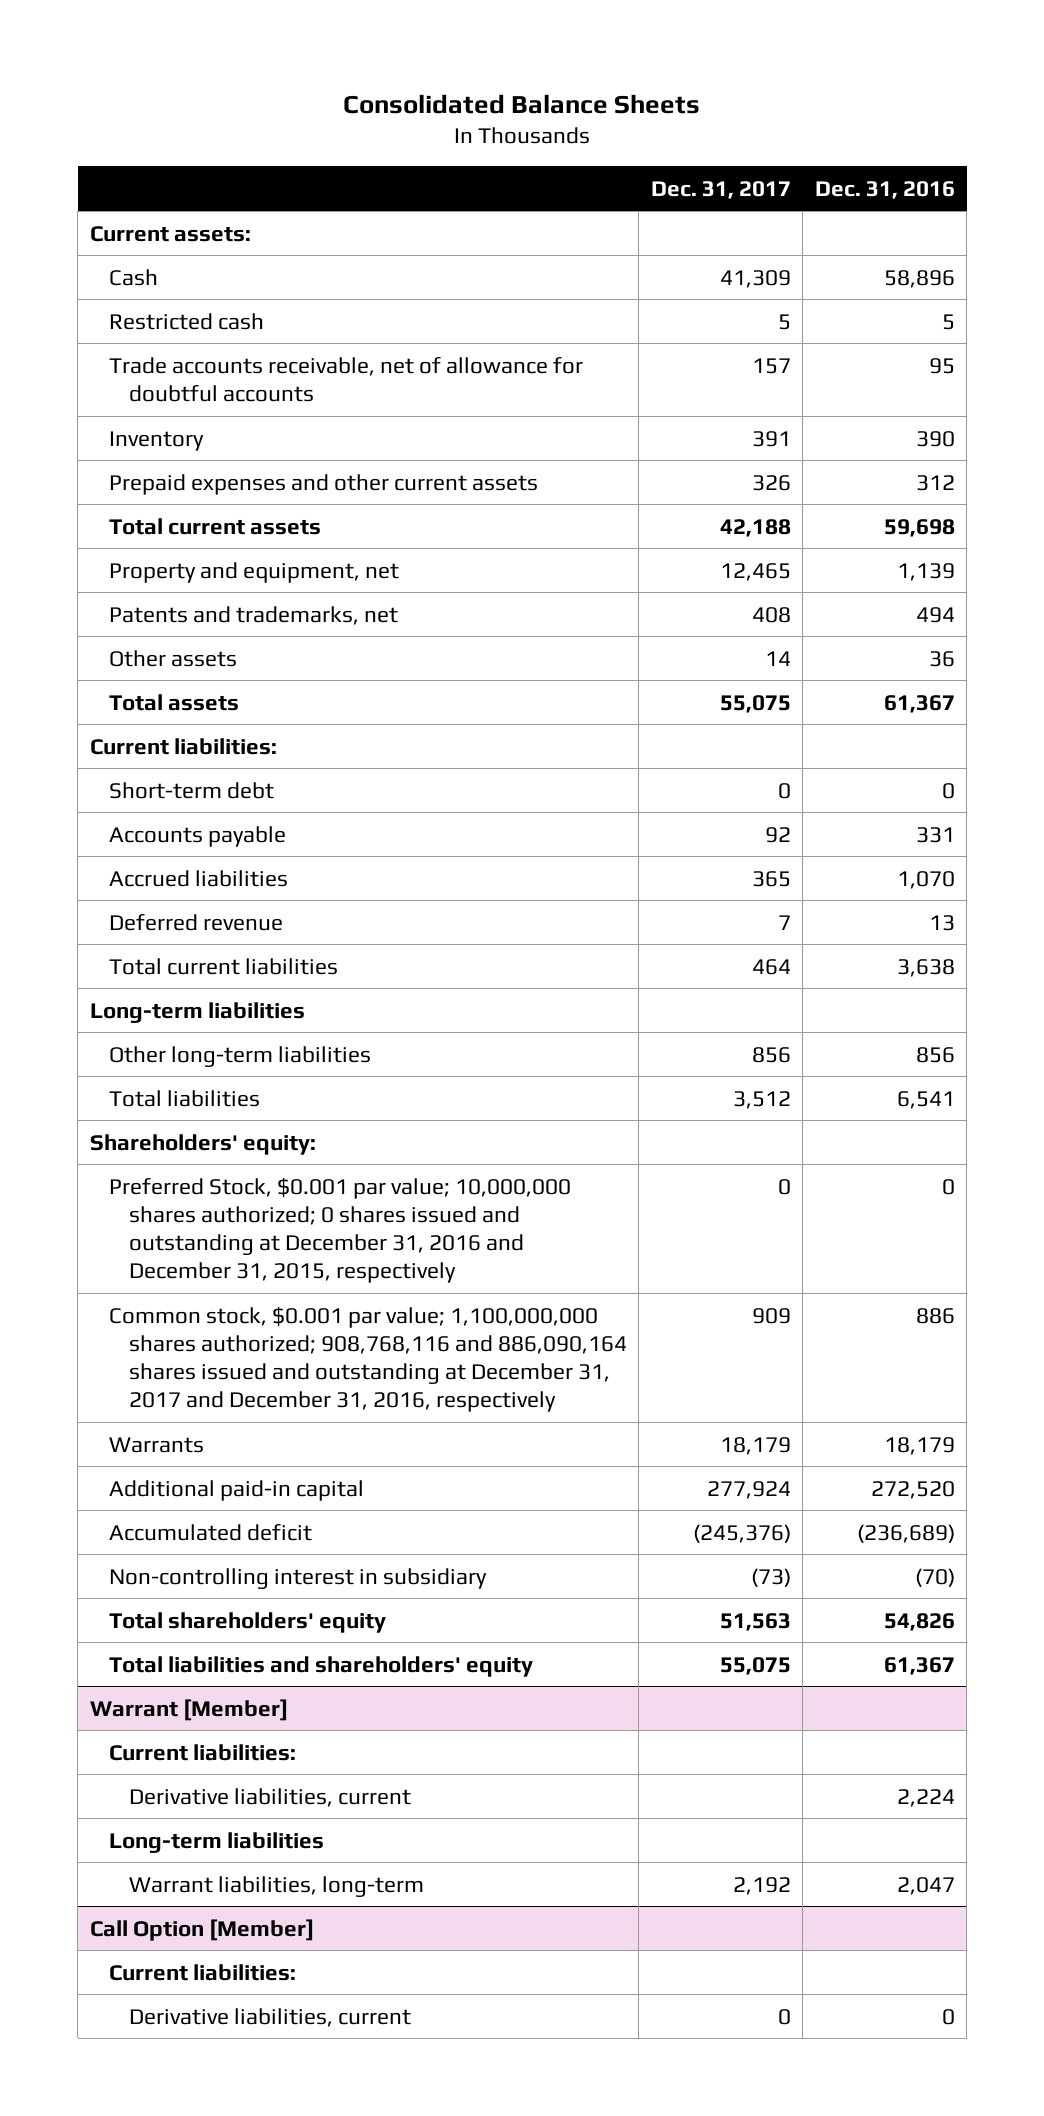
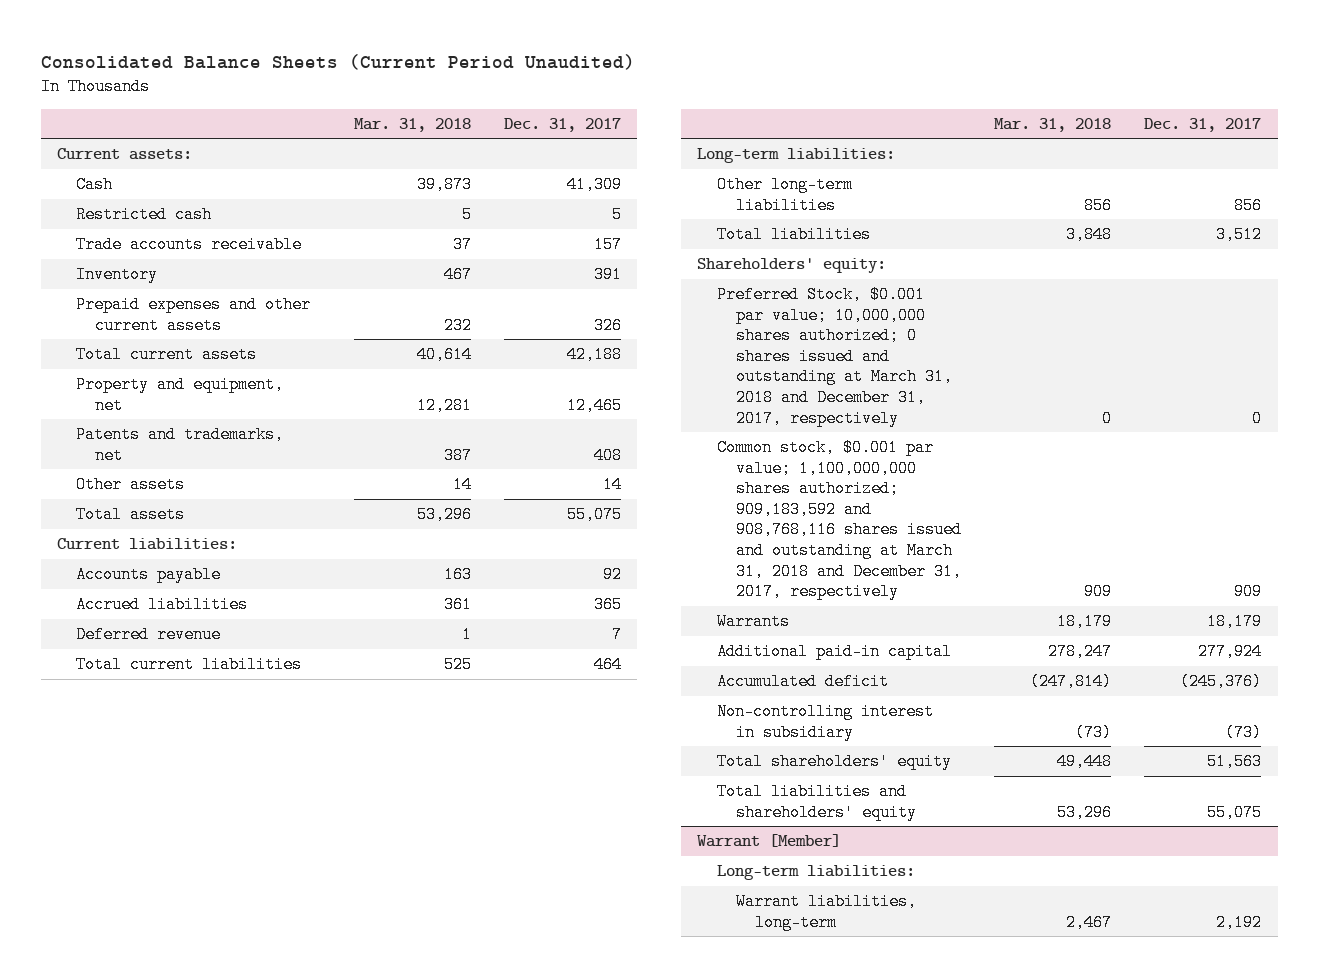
[343,93,701,114] Consolidated Balance Sheets -> [40,53,635,70] Consolidated Balance Sheets (Current Period Unaudited)
[814,180,955,199] Dec. 31, 2016 -> none
none -> [353,117,471,132] Mar. 31, 2018
[109,356,584,402] Trade accounts receivable, net of allowance for doubtful accounts -> [76,236,303,254] Trade accounts receivable
[109,781,275,799] Short-term debt -> none
[89,1001,305,1023] Long-term liabilities -> [697,148,896,164] Long-term liabilities:
[109,1177,572,1284] Preferred Stock, $0.001 par value; 10,000,000 shares authorized; 0 shares issued and outstanding at December 31, 2016 and December 31, 2015, respectively -> [716,286,953,427] Preferred Stock, $0.001 par value; 10,000,000 shares authorized; 0 shares issued and outstanding at March 31, 2018 and December 31, 2017, respectively
[109,1306,627,1413] Common stock, $0.001 par value; 1,100,000,000 shares authorized; 908,768,116 and 886,090,164 shares issued and outstanding at December 31, 2017 and December 31, 2016, respectively -> [716,439,962,601] Common stock, $0.001 par value; 1,100,000,000 shares authorized; 909,183,592 and 908,768,116 shares issued and outstanding at March 31, 2018 and December 31, 2017, respectively
[109,1743,297,1761] Current liabilities: -> none
[128,1787,411,1807] Derivative liabilities, current -> none
[109,1831,325,1853] Long-term liabilities -> [716,865,915,881] Long-term liabilities:
[89,1918,314,1941] Call Option [Member] -> none
[109,1963,297,1981] Current liabilities: -> none
[128,2007,411,2027] Derivative liabilities, current -> none

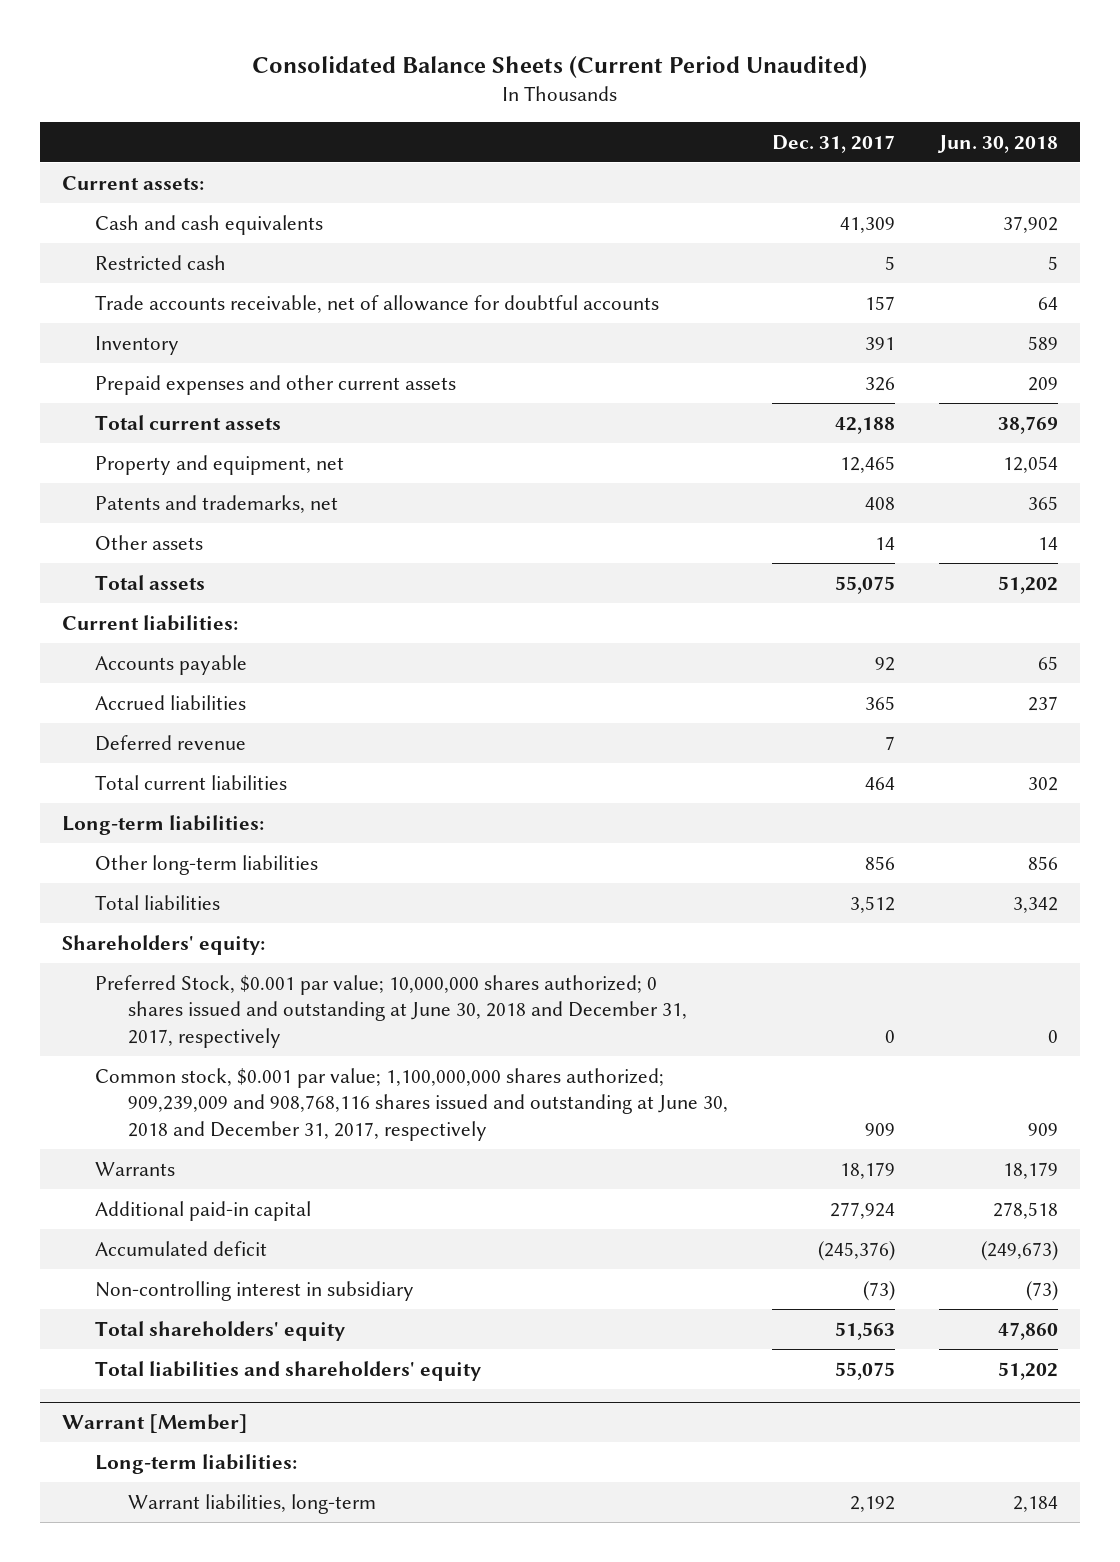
[353,117,471,132] Mar. 31, 2018 -> none
none -> [937,134,1059,153] Jun. 30, 2018
[76,176,114,194] Cash -> [95,214,324,235] Cash and cash equivalents
[76,236,303,254] Trade accounts receivable -> [95,294,660,313] Trade accounts receivable, net of allowance for doubtful accounts
[716,286,953,427] Preferred Stock, $0.001 par value; 10,000,000 shares authorized; 0 shares issued and outstanding at March 31, 2018 and December 31, 2017, respectively -> [95,974,687,1048] Preferred Stock, $0.001 par value; 10,000,000 shares authorized; 0 shares issued and outstanding at June 30, 2018 and December 31, 2017, respectively
[716,439,962,601] Common stock, $0.001 par value; 1,100,000,000 shares authorized; 909,183,592 and 908,768,116 shares issued and outstanding at March 31, 2018 and December 31, 2017, respectively -> [95,1067,728,1141] Common stock, $0.001 par value; 1,100,000,000 shares authorized; 909,239,009 and 908,768,116 shares issued and outstanding at June 30, 2018 and December 31, 2017, respectively

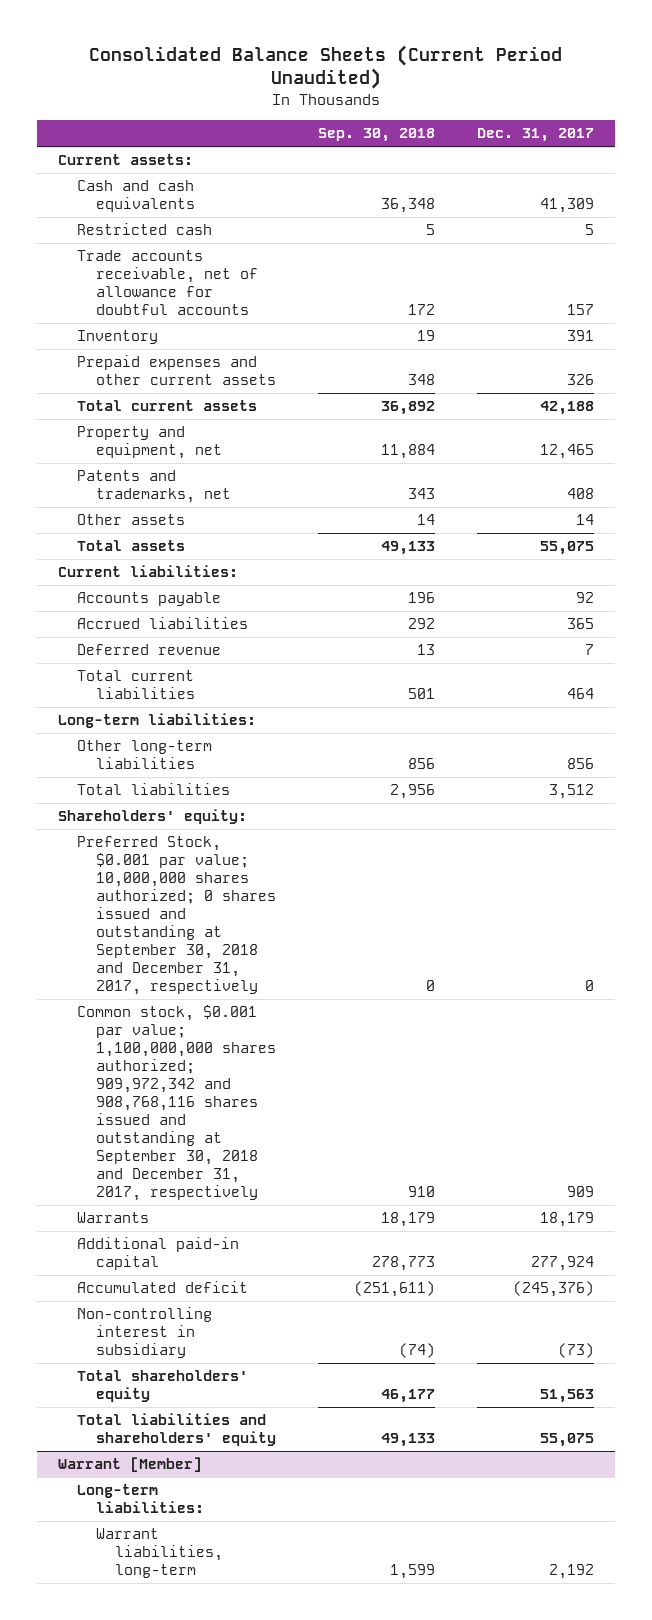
[937,134,1059,153] Jun. 30, 2018 -> none
none -> [318,128,436,143] Sep. 30, 2018
[95,974,687,1048] Preferred Stock, $0.001 par value; 10,000,000 shares authorized; 0 shares issued and outstanding at June 30, 2018 and December 31, 2017, respectively -> [77,836,277,995] Preferred Stock, $0.001 par value; 10,000,000 shares authorized; 0 shares issued and outstanding at September 30, 2018 and December 31, 2017, respectively
[95,1067,728,1141] Common stock, $0.001 par value; 1,100,000,000 shares authorized; 909,239,009 and 908,768,116 shares issued and outstanding at June 30, 2018 and December 31, 2017, respectively -> [77,1005,277,1201] Common stock, $0.001 par value; 1,100,000,000 shares authorized; 909,972,342 and 908,768,116 shares issued and outstanding at September 30, 2018 and December 31, 2017, respectively

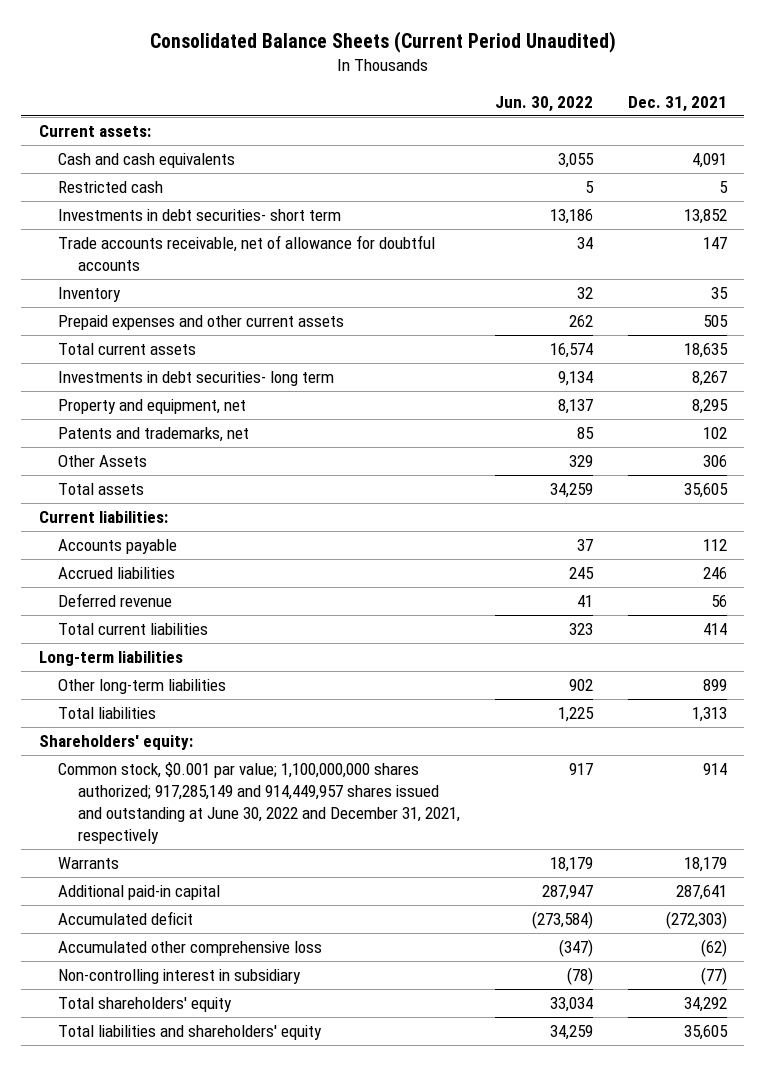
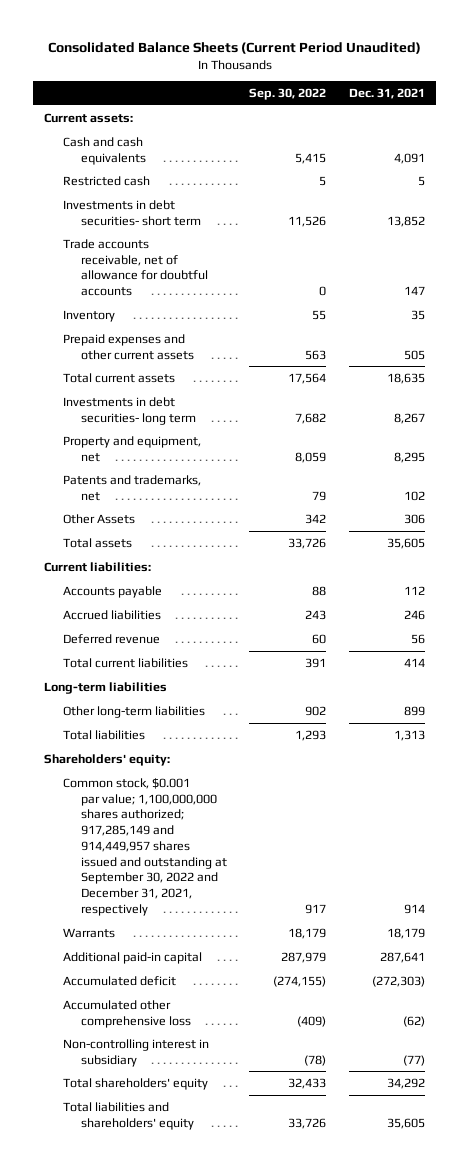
[494,95,593,112] Jun. 30, 2022 -> none
none -> [249,88,327,101] Sep. 30, 2022
[58,762,460,844] Common stock, $0.001 par value; 1,100,000,000 shares authorized; 917,285,149 and 914,449,957 shares issued and outstanding at June 30, 2022 and December 31, 2021, respectively -> [62,777,227,916] Common stock, $0.001 par value; 1,100,000,000 shares authorized; 917,285,149 and 914,449,957 shares issued and outstanding at September 30, 2022 and December 31, 2021, respectively

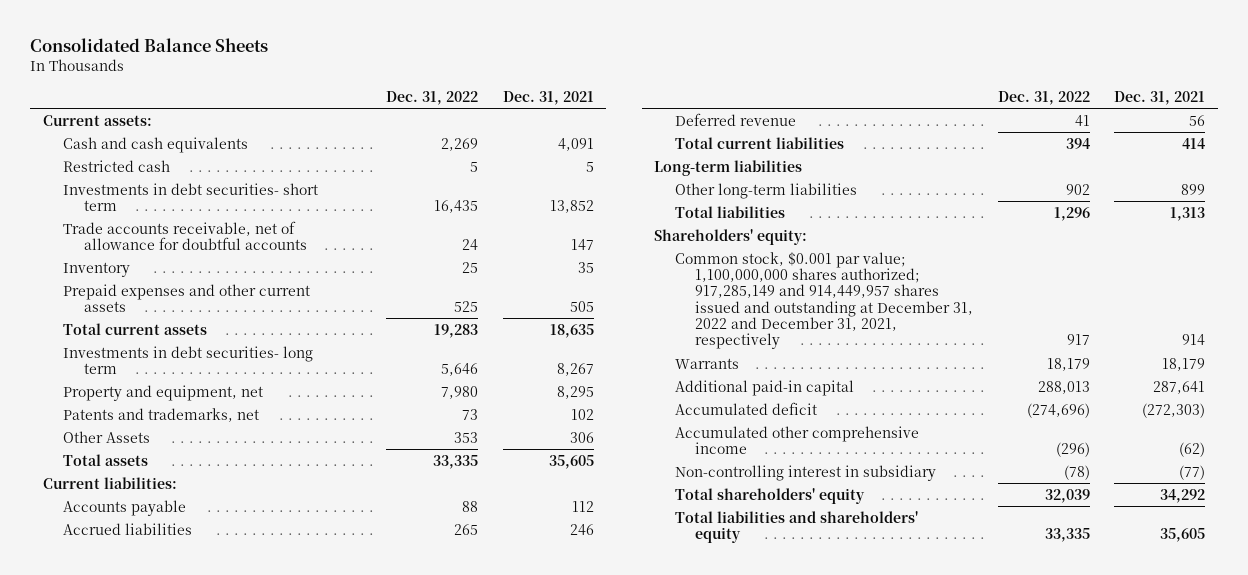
[47,42,421,55] Consolidated Balance Sheets (Current Period Unaudited) -> [30,38,269,53] Consolidated Balance Sheets
[249,88,327,101] Sep. 30, 2022 -> none
none -> [386,91,479,106] Dec. 31, 2022
[62,777,227,916] Common stock, $0.001 par value; 1,100,000,000 shares authorized; 917,285,149 and 914,449,957 shares issued and outstanding at September 30, 2022 and December 31, 2021, respectively -> [674,251,974,350] Common stock, $0.001 par value; 1,100,000,000 shares authorized; 917,285,149 and 914,449,957 shares issued and outstanding at December 31, 2022 and December 31, 2021, respectively
[62,999,191,1028] Accumulated other comprehensive loss -> [674,425,919,454] Accumulated other comprehensive income

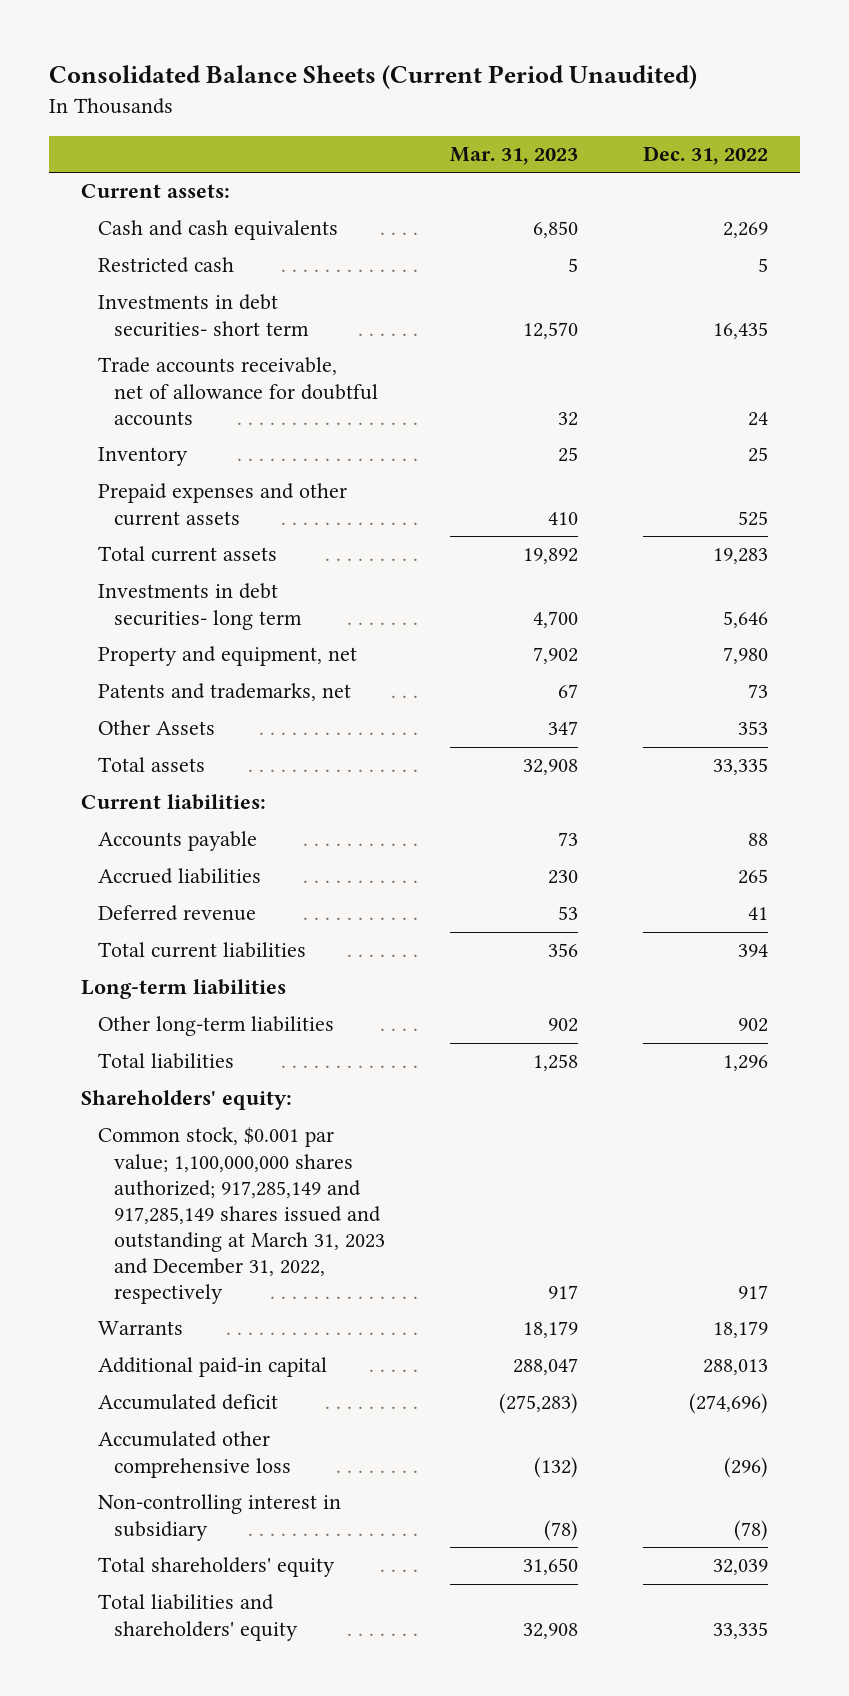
[30,38,269,53] Consolidated Balance Sheets -> [48,65,697,90] Consolidated Balance Sheets (Current Period Unaudited)
[503,91,595,106] Dec. 31, 2021 -> none
none -> [450,147,579,166] Mar. 31, 2023
[674,251,974,350] Common stock, $0.001 par value; 1,100,000,000 shares authorized; 917,285,149 and 914,449,957 shares issued and outstanding at December 31, 2022 and December 31, 2021, respectively -> [97,1127,386,1304] Common stock, $0.001 par value; 1,100,000,000 shares authorized; 917,285,149 and 917,285,149 shares issued and outstanding at March 31, 2023 and December 31, 2022, respectively
[674,425,919,454] Accumulated other comprehensive income -> [97,1431,292,1478] Accumulated other comprehensive loss

